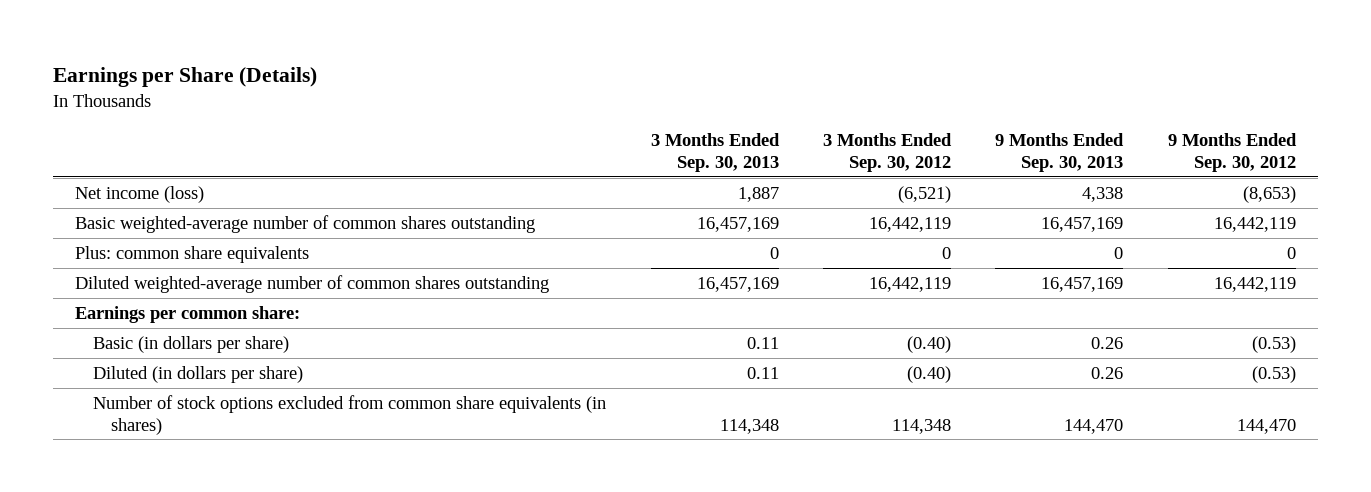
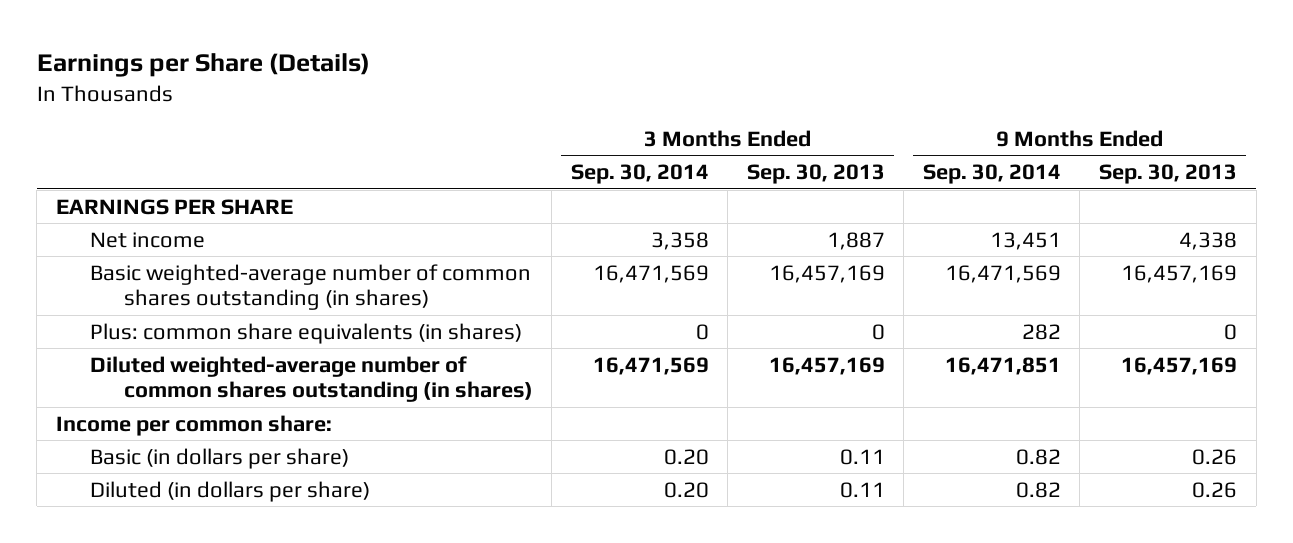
[822,133,952,172] 3 Months Ended Sep. 30, 2012 -> none
[1167,133,1297,172] 9 Months Ended Sep. 30, 2012 -> none
none -> [570,164,709,185] Sep. 30, 2014
none -> [922,164,1061,185] Sep. 30, 2014
none -> [55,198,293,215] EARNINGS PER SHARE
[75,185,205,203] Net income (loss) -> [89,231,205,248] Net income
[75,214,536,233] Basic weighted-average number of common shares outstanding -> [89,263,531,311] Basic weighted-average number of common shares outstanding (in shares)
[75,245,310,263] Plus: common share equivalents -> [89,322,522,344] Plus: common share equivalents (in shares)
[75,274,550,293] Diluted weighted-average number of common shares outstanding -> [89,355,533,403] Diluted weighted-average number of common shares outstanding (in shares)
[75,305,301,323] Earnings per common share: -> [55,414,332,436] Income per common share:
[93,394,607,435] Number of stock options excluded from common share equivalents (in shares) -> none

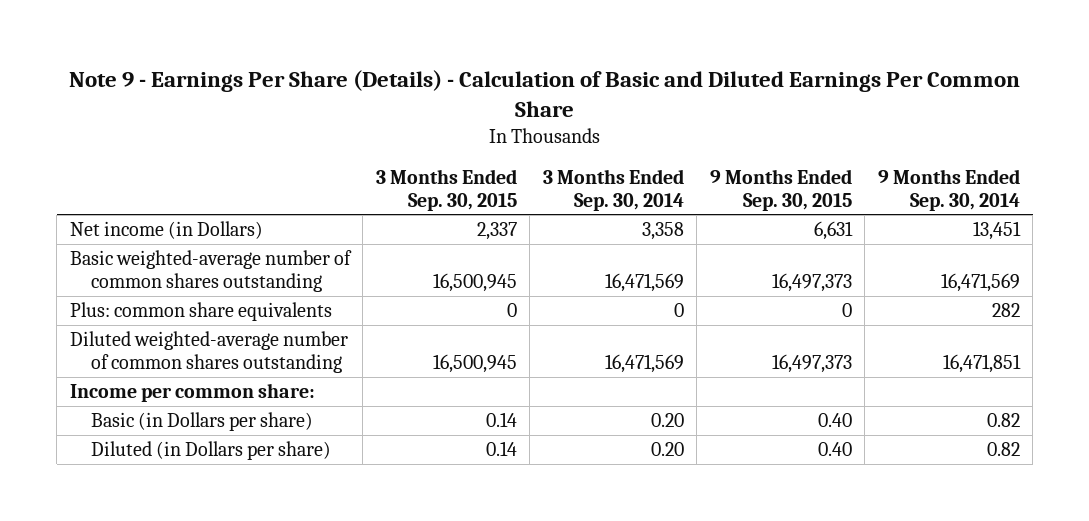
[36,52,370,77] Earnings per Share (Details) -> [68,69,1020,117] Note 9 - Earnings Per Share (Details) - Calculation of Basic and Diluted Earnings Per Common Share
[746,164,885,185] Sep. 30, 2013 -> none
[1098,164,1237,185] Sep. 30, 2013 -> none
none -> [375,168,517,211] 3 Months Ended Sep. 30, 2015
none -> [709,168,852,211] 9 Months Ended Sep. 30, 2015
[55,198,293,215] EARNINGS PER SHARE -> none
[89,231,205,248] Net income -> [69,221,263,240] Net income (in Dollars)
[89,263,531,311] Basic weighted-average number of common shares outstanding (in shares) -> [69,250,352,292] Basic weighted-average number of common shares outstanding
[89,322,522,344] Plus: common share equivalents (in shares) -> [69,302,332,322] Plus: common share equivalents
[89,355,533,403] Diluted weighted-average number of common shares outstanding (in shares) -> [69,331,348,373] Diluted weighted-average number of common shares outstanding
[89,447,349,469] Basic (in dollars per share) -> [90,412,313,432] Basic (in Dollars per share)
[89,480,370,502] Diluted (in dollars per share) -> [90,441,331,461] Diluted (in Dollars per share)

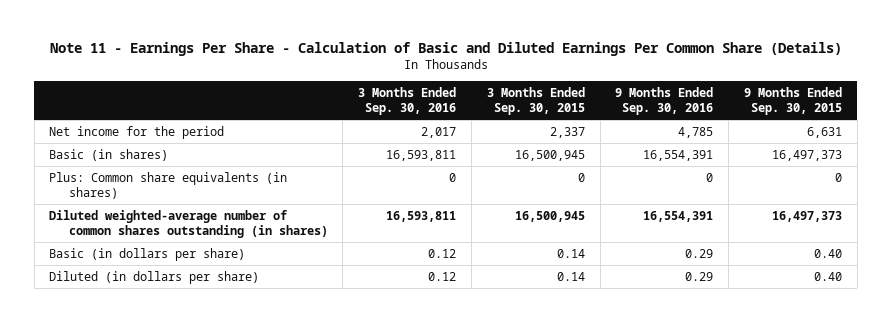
[68,69,1020,117] Note 9 - Earnings Per Share (Details) - Calculation of Basic and Diluted Earnings Per Common Share -> [49,41,842,56] Note 11 - Earnings Per Share - Calculation of Basic and Diluted Earnings Per Common Share (Details)
[542,168,684,211] 3 Months Ended Sep. 30, 2014 -> none
[877,168,1020,211] 9 Months Ended Sep. 30, 2014 -> none
none -> [358,86,457,116] 3 Months Ended Sep. 30, 2016
none -> [615,86,714,116] 9 Months Ended Sep. 30, 2016
[69,383,315,403] Income per common share: -> none
[69,221,263,240] Net income (in Dollars) -> [49,125,225,139] Net income for the period
[69,250,352,292] Basic weighted-average number of common shares outstanding -> [49,148,169,161] Basic (in shares)
[69,302,332,322] Plus: common share equivalents -> [49,171,288,200] Plus: Common share equivalents (in shares)
[69,331,348,373] Diluted weighted-average number of common shares outstanding -> [49,209,328,239] Diluted weighted-average number of common shares outstanding (in shares)
[90,412,313,432] Basic (in Dollars per share) -> [49,247,246,261] Basic (in dollars per share)
[90,441,331,461] Diluted (in Dollars per share) -> [49,270,260,284] Diluted (in dollars per share)

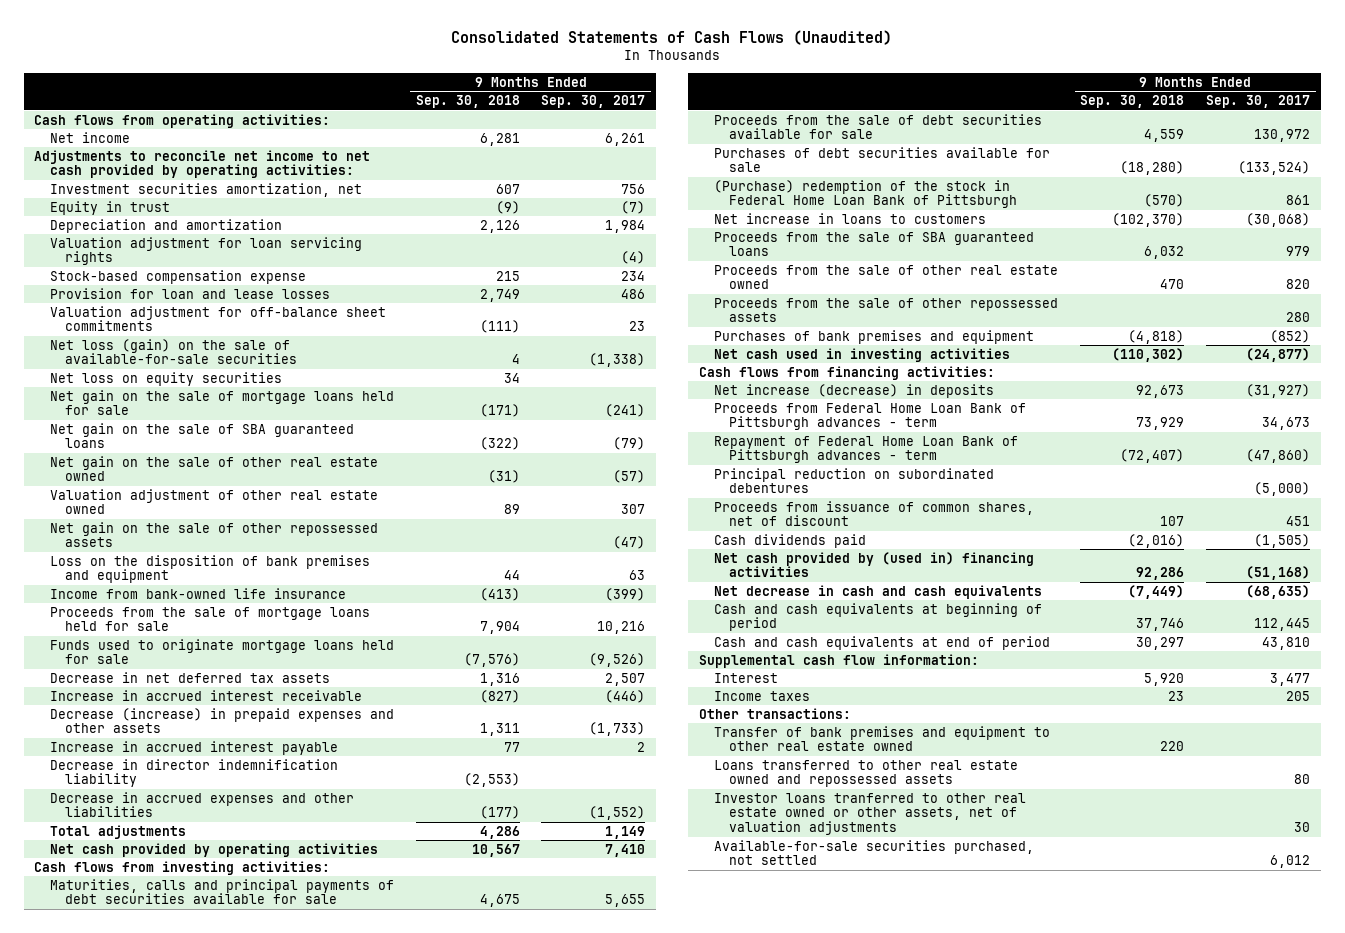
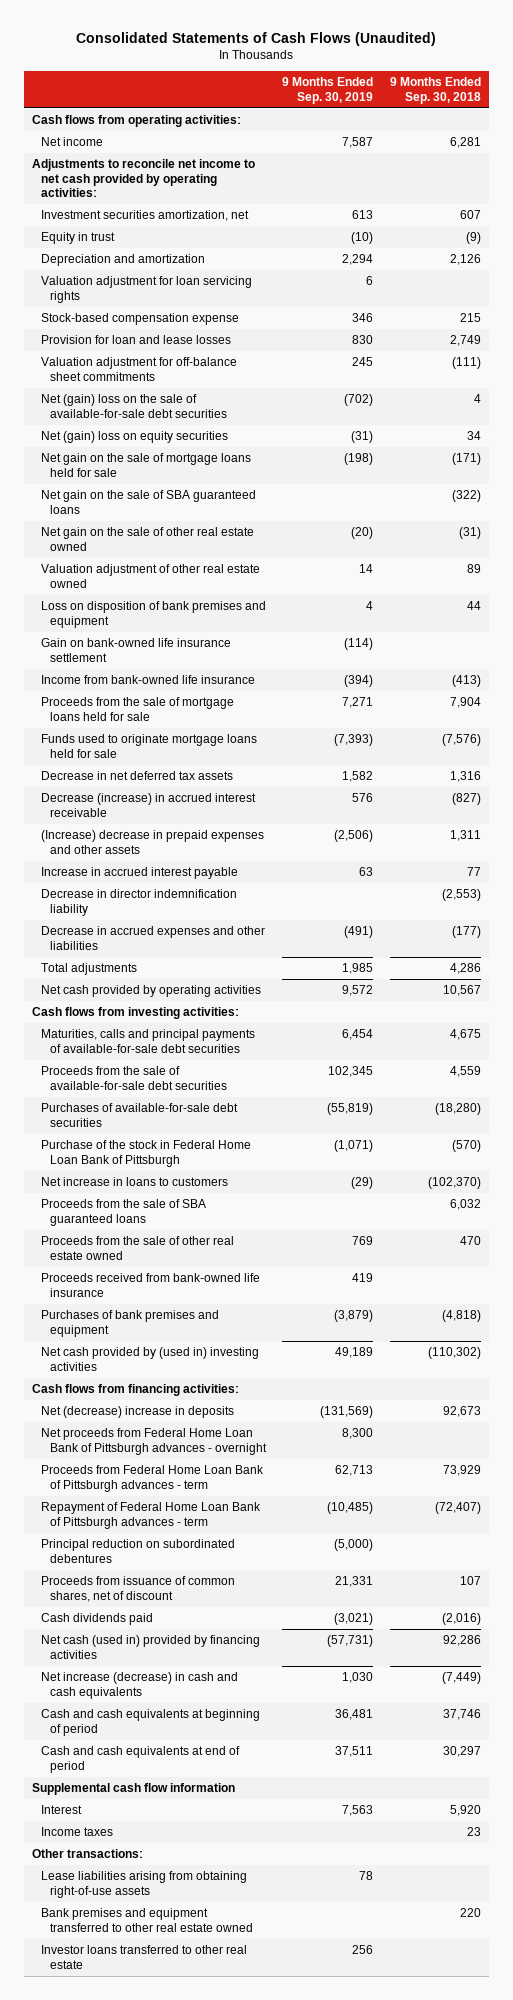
[541,95,646,109] Sep. 30, 2017 -> none
none -> [282,77,374,105] 9 Months Ended Sep. 30, 2019
[49,338,297,365] Net loss (gain) on the sale of available-for-sale securities -> [41,394,228,418] Net (gain) loss on the sale of available-for-sale debt securities
[49,371,282,386] Net loss on equity securities -> [41,431,229,444] Net (gain) loss on equity securities
[49,521,378,548] Net gain on the sale of other repossessed assets -> none
[49,554,370,584] Loss on the disposition of bank premises and equipment -> [41,601,267,628] Loss on disposition of bank premises and equipment
none -> [41,638,232,662] Gain on bank-owned life insurance settlement
[49,689,362,701] Increase in accrued interest receivable -> [41,793,257,817] Decrease (increase) in accrued interest receivable
[49,707,394,734] Decrease (increase) in prepaid expenses and other assets -> [41,830,265,854] (Increase) decrease in prepaid expenses and other assets
[49,878,394,905] Maturities, calls and principal payments of debt securities available for sale -> [41,1029,256,1053] Maturities, calls and principal payments of available-for-sale debt securities
[714,113,1043,140] Proceeds from the sale of debt securities available for sale -> [41,1066,228,1090] Proceeds from the sale of available-for-sale debt securities
[714,146,1051,173] Purchases of debt securities available for sale -> [41,1103,239,1127] Purchases of available-for-sale debt securities
[714,179,1018,209] (Purchase) redemption of the stock in Federal Home Loan Bank of Pittsburgh -> [41,1140,252,1167] Purchase of the stock in Federal Home Loan Bank of Pittsburgh
[714,297,1059,323] Proceeds from the sale of other repossessed assets -> none
none -> [41,1273,261,1297] Proceeds received from bank-owned life insurance
[714,347,1011,362] Net cash used in investing activities -> [41,1347,260,1371] Net cash provided by (used in) investing activities
[714,383,995,398] Net increase (decrease) in deposits -> [41,1406,235,1419] Net (decrease) increase in deposits
none -> [41,1428,268,1455] Net proceeds from Federal Home Loan Bank of Pittsburgh advances - overnight
[714,551,1035,578] Net cash provided by (used in) financing activities -> [41,1635,261,1659] Net cash (used in) provided by financing activities
[714,584,1043,599] Net decrease in cash and cash equivalents -> [41,1672,239,1699] Net increase (decrease) in cash and cash equivalents
[699,653,980,668] Supplemental cash flow information: -> [32,1783,236,1796] Supplemental cash flow information
[714,792,1027,836] Investor loans tranferred to other real estate owned or other assets, net of valuation adjustments -> none
[714,839,1035,866] Available-for-sale securities purchased, not settled -> none
none -> [41,1871,248,1898] Lease liabilities arising from obtaining right-of-use assets
[714,725,1051,752] Transfer of bank premises and equipment to other real estate owned -> [41,1908,254,1932] Bank premises and equipment transferred to other real estate owned
[714,759,1019,788] Loans transferred to other real estate owned and repossessed assets -> [41,1945,248,1969] Investor loans transferred to other real estate

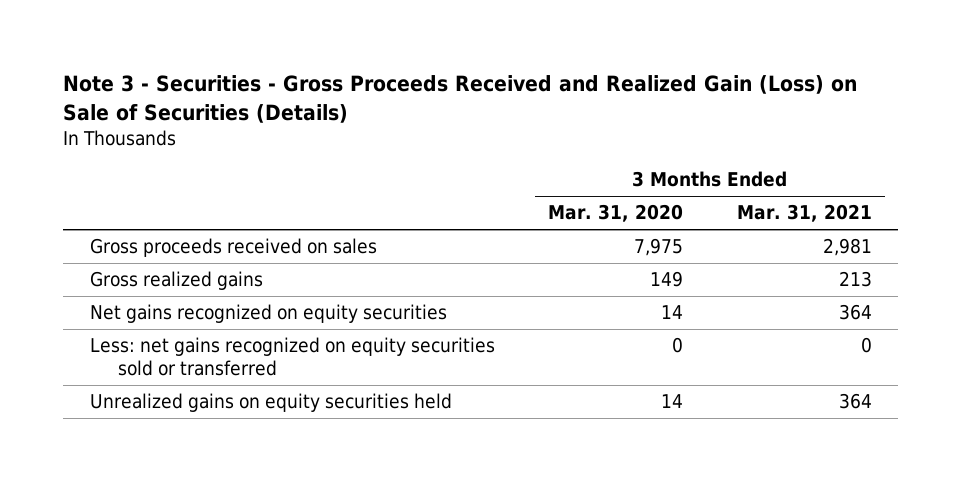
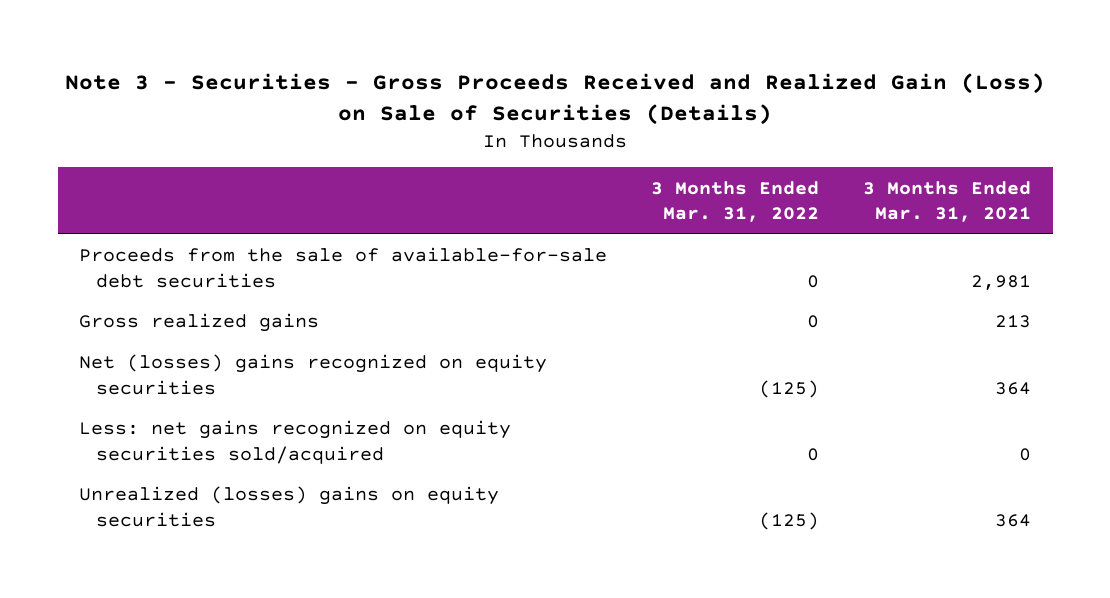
[548,204,684,223] Mar. 31, 2020 -> none
none -> [651,180,820,222] 3 Months Ended Mar. 31, 2022
[89,238,377,258] Gross proceeds received on sales -> [79,247,608,288] Proceeds from the sale of available-for-sale debt securities
[89,304,447,324] Net gains recognized on equity securities -> [79,354,548,395] Net (losses) gains recognized on equity securities
[89,337,495,377] Less: net gains recognized on equity securities sold or transferred -> [79,420,512,464] Less: net gains recognized on equity securities sold/acquired
[89,393,452,413] Unrealized gains on equity securities held -> [79,486,500,527] Unrealized (losses) gains on equity securities

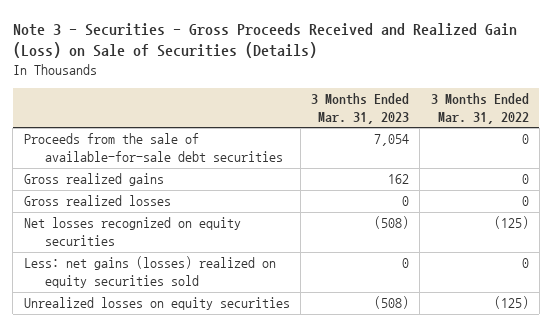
[862,180,1031,222] 3 Months Ended Mar. 31, 2021 -> none
none -> [311,92,410,124] 3 Months Ended Mar. 31, 2023
none -> [23,195,171,207] Gross realized losses
[79,354,548,395] Net (losses) gains recognized on equity securities -> [23,217,241,247] Net losses recognized on equity securities
[79,420,512,464] Less: net gains recognized on equity securities sold/acquired -> [23,256,276,289] Less: net gains (losses) realized on equity securities sold
[79,486,500,527] Unrealized (losses) gains on equity securities -> [23,297,290,311] Unrealized losses on equity securities

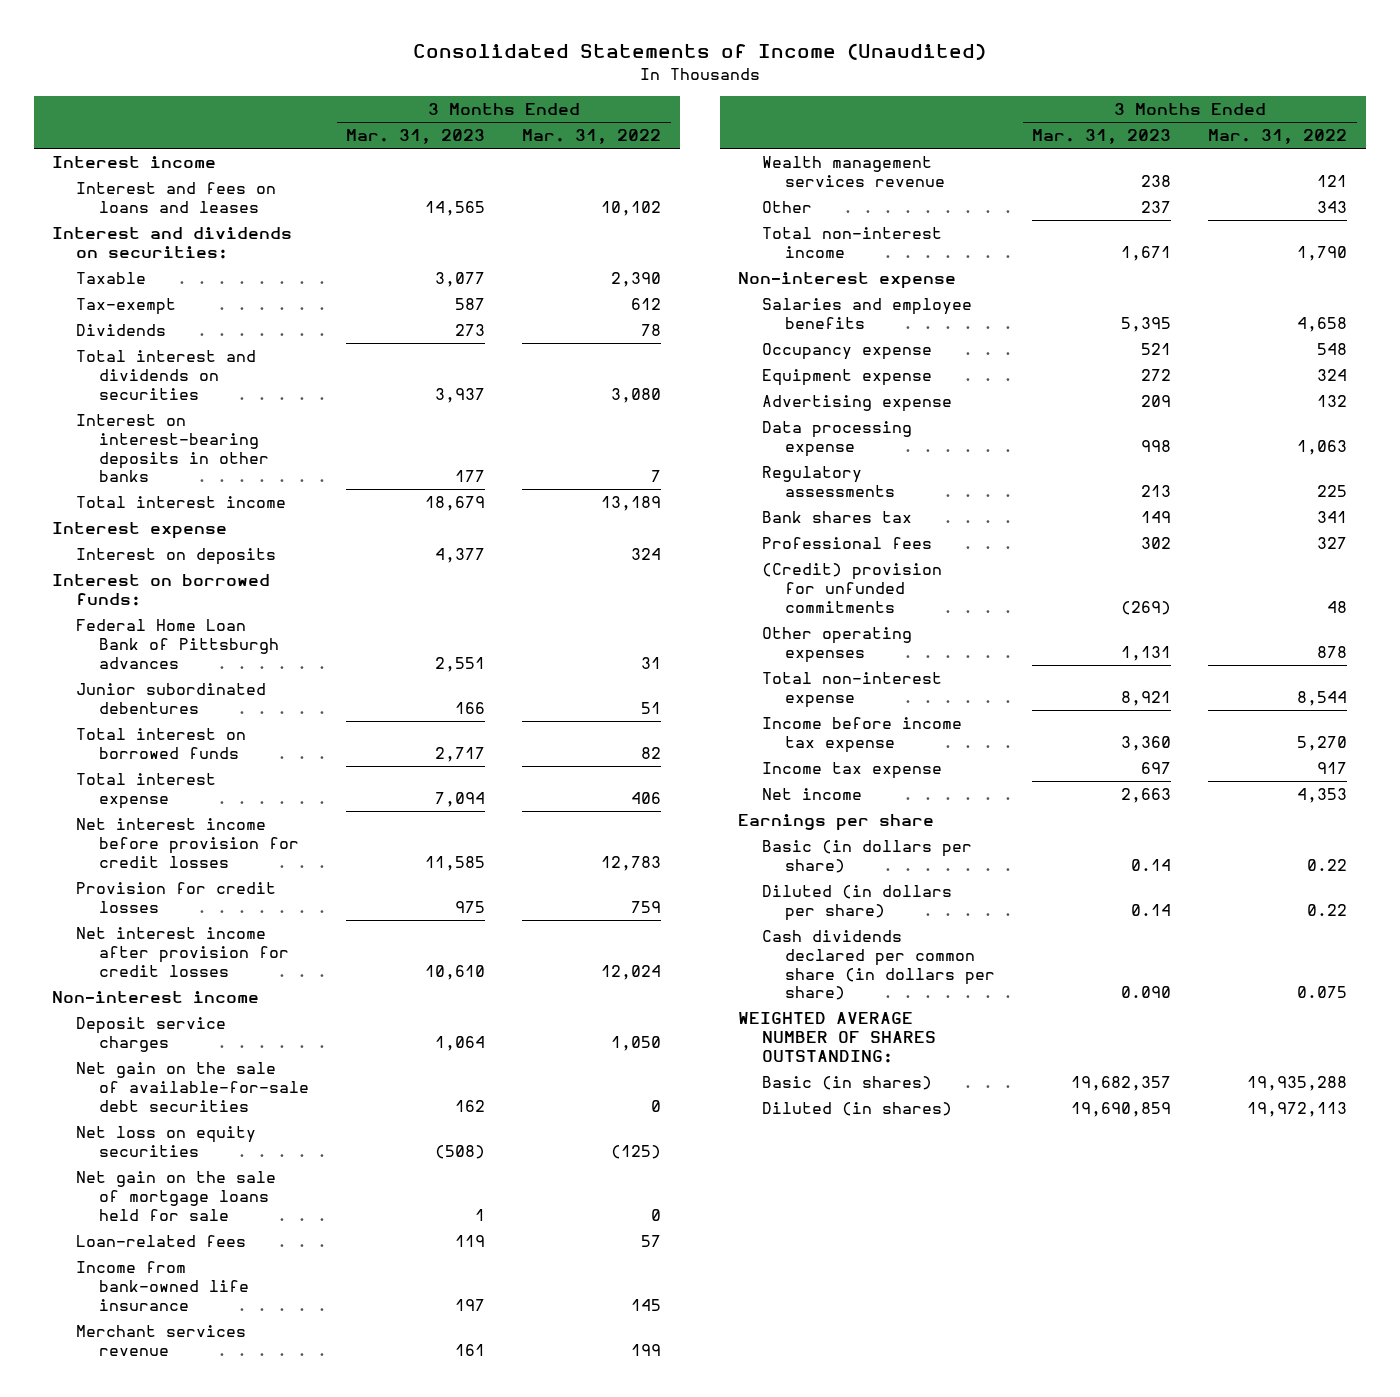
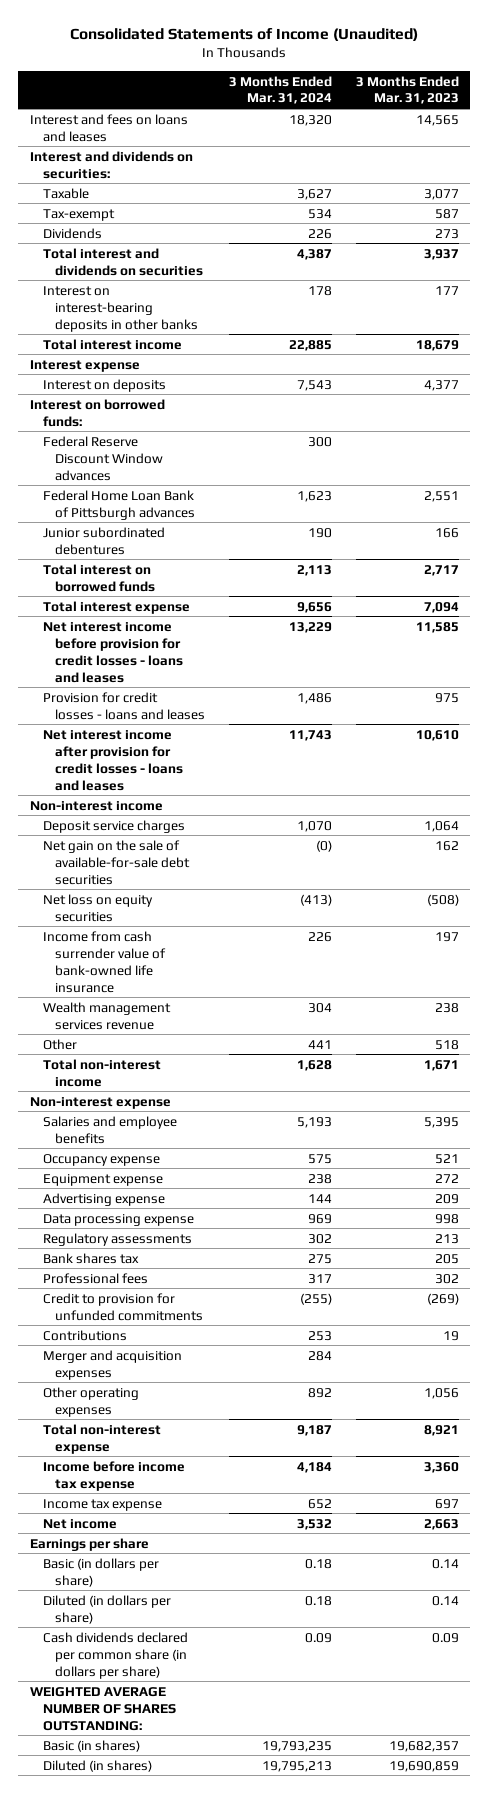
[522,129,662,145] Mar. 31, 2022 -> none
none -> [228,75,332,105] 3 Months Ended Mar. 31, 2024
[52,156,217,169] Interest income -> none
none -> [42,435,164,481] Federal Reserve Discount Window advances
[75,818,299,868] Net interest income before provision for credit losses -> [42,621,184,683] Net interest income before provision for credit losses - loans and leases
[75,882,276,913] Provision for credit losses -> [42,691,206,720] Provision for credit losses - loans and leases
[75,927,289,977] Net interest income after provision for credit losses -> [42,729,184,791] Net interest income after provision for credit losses - loans and leases
[75,1171,276,1221] Net gain on the sale of mortgage loans held for sale -> none
[75,1235,246,1248] Loan-related fees -> none
[75,1325,246,1356] Merchant services revenue -> none
[75,1261,249,1311] Income from bank-owned life insurance -> [42,930,167,993] Income from cash surrender value of bank-owned life insurance
[1140,201,1171,214] 237 -> [434,1039,459,1050] 518
[1140,511,1171,524] 149 -> [434,1253,459,1264] 205
[761,563,942,613] (Credit) provision for unfunded commitments -> [42,1292,204,1321] Credit to provision for unfunded commitments
none -> [42,1329,127,1341] Contributions
none -> [42,1349,182,1380] Merger and acquisition expenses
[1120,645,1171,661] 1,131 -> [423,1387,459,1399] 1,056
[1120,986,1171,999] 0.090 -> [431,1632,459,1643] 0.09

